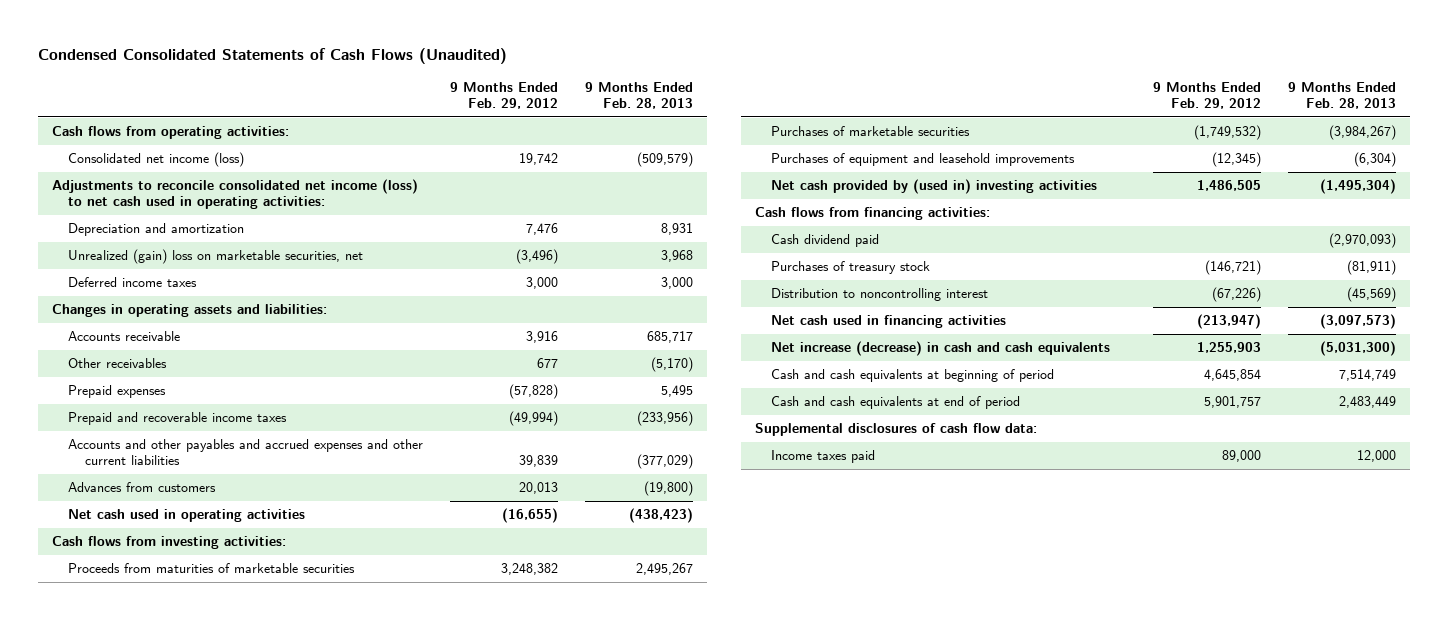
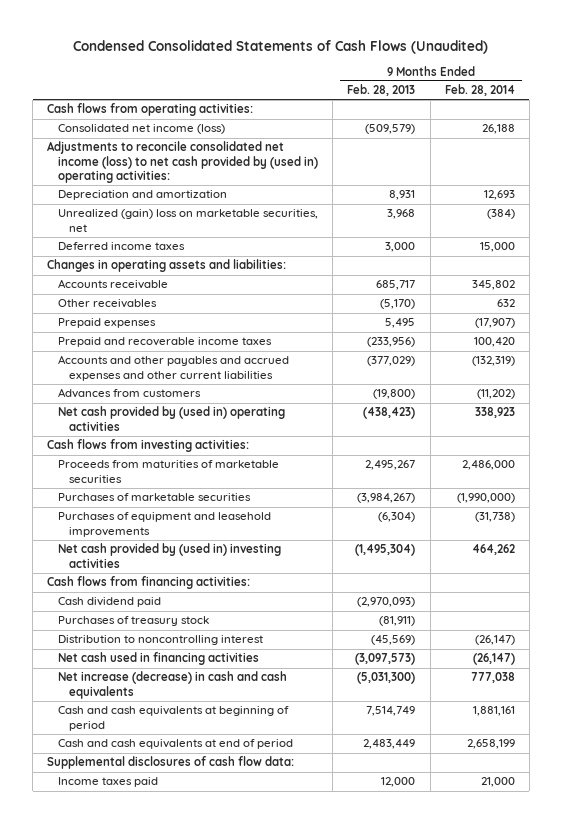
[450,82,559,110] 9 Months Ended Feb. 29, 2012 -> none
none -> [444,84,515,97] Feb. 28, 2014
[51,179,418,210] Adjustments to reconcile consolidated net income (loss) to net cash used in operating activities: -> [47,141,319,183] Adjustments to reconcile consolidated net income (loss) to net cash provided by (used in) operating activities:
[68,509,306,523] Net cash used in operating activities -> [58,406,286,431] Net cash provided by (used in) operating activities

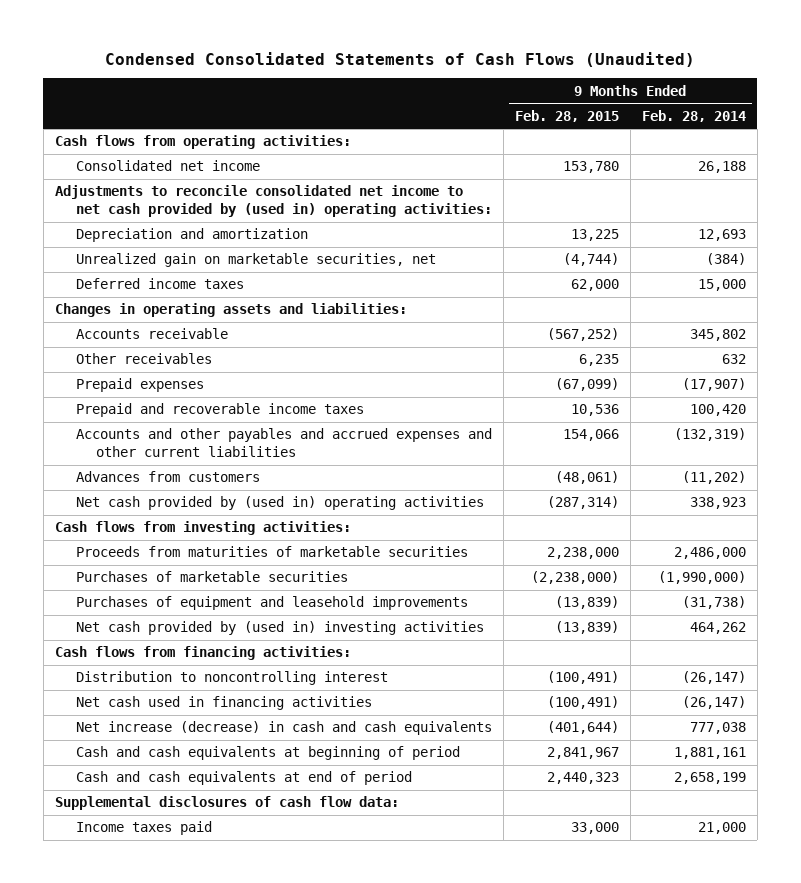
[347,84,416,97] Feb. 28, 2013 -> none
none -> [514,109,619,122] Feb. 28, 2015
[58,124,226,135] Consolidated net income (loss) -> [75,160,260,172] Consolidated net income
[47,141,319,183] Adjustments to reconcile consolidated net income (loss) to net cash provided by (used in) operating activities: -> [54,185,492,218] Adjustments to reconcile consolidated net income to net cash provided by (used in) operating activities:
[58,209,319,232] Unrealized (gain) loss on marketable securities, net -> [75,253,436,268] Unrealized gain on marketable securities, net
[58,597,162,608] Cash dividend paid -> none
[58,616,210,627] Purchases of treasury stock -> none

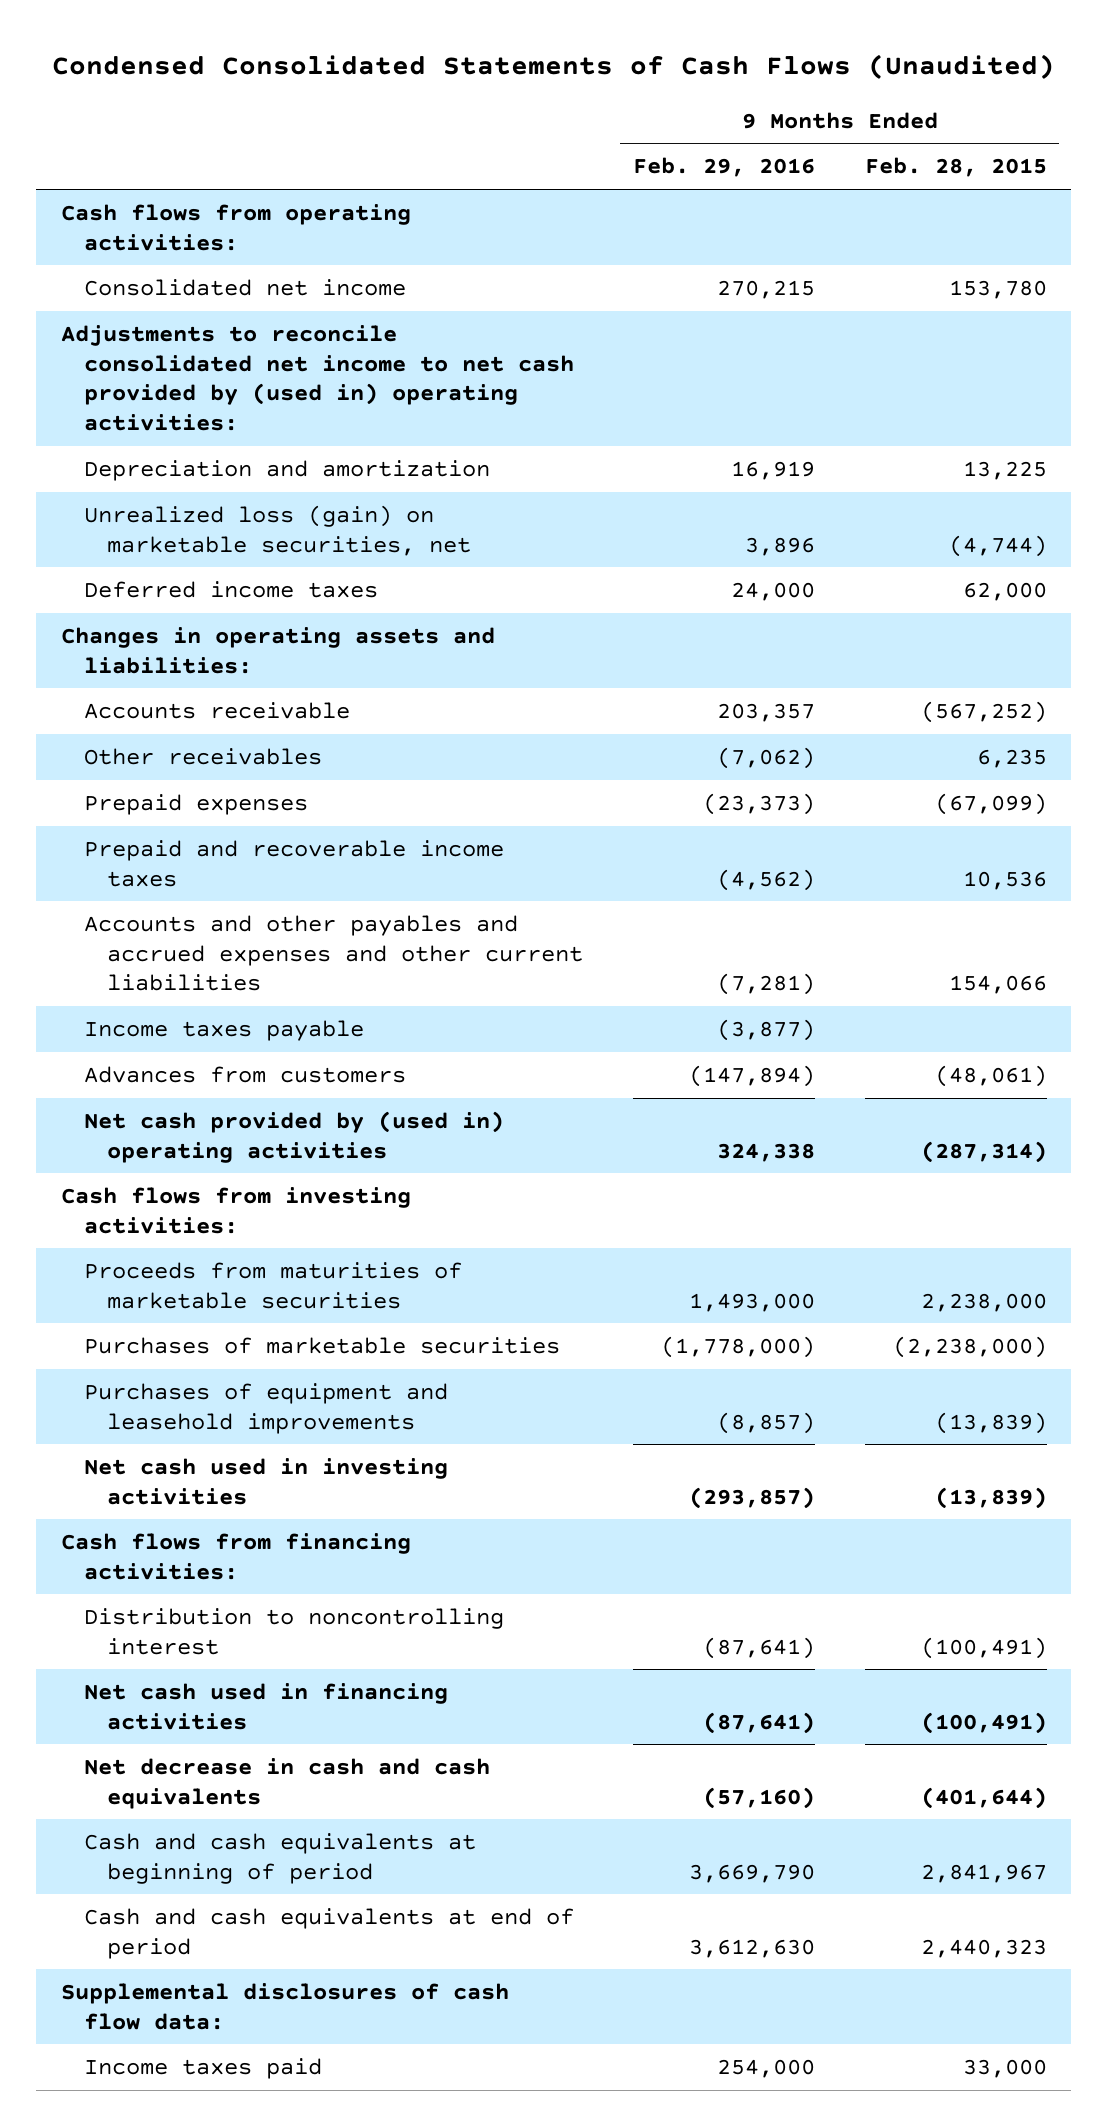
[641,109,746,122] Feb. 28, 2014 -> none
none -> [632,157,815,178] Feb. 29, 2016
[75,253,436,268] Unrealized gain on marketable securities, net -> [84,505,472,556] Unrealized loss (gain) on marketable securities, net
none -> [84,1020,365,1042] Income taxes payable
[75,621,484,636] Net cash provided by (used in) investing activities -> [84,1458,449,1505] Net cash used in investing activities
[75,721,492,736] Net increase (decrease) in cash and cash equivalents -> [84,1758,491,1809] Net decrease in cash and cash equivalents

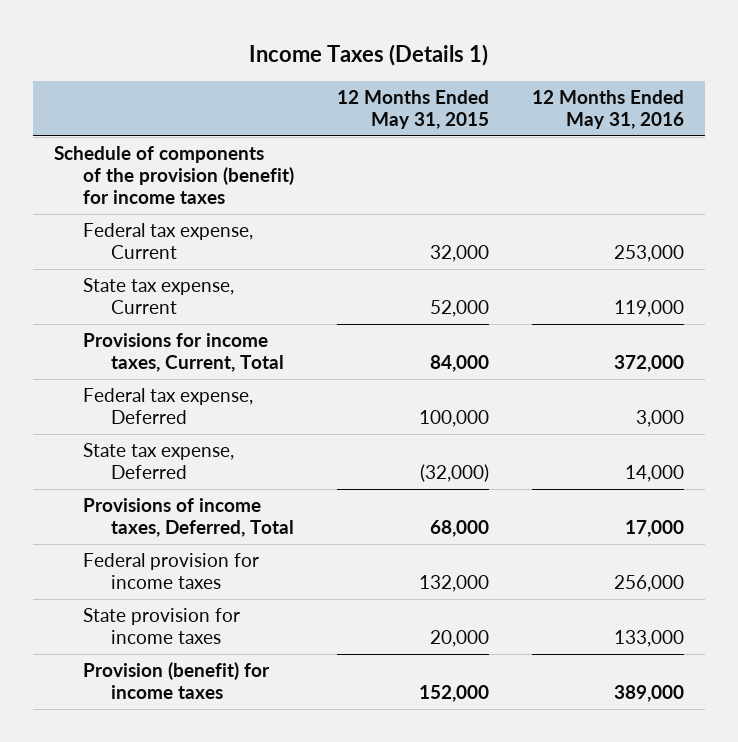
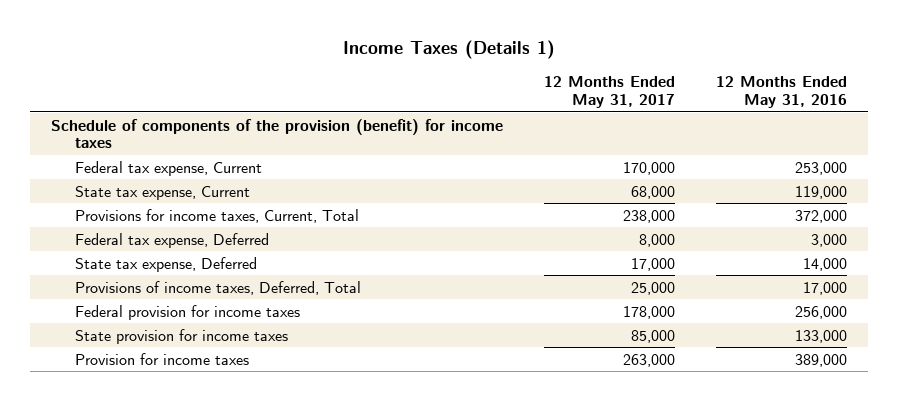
[336,89,489,130] 12 Months Ended May 31, 2015 -> none
none -> [543,76,675,108] 12 Months Ended May 31, 2017
[82,662,270,700] Provision (benefit) for income taxes -> [74,352,249,365] Provision for income taxes

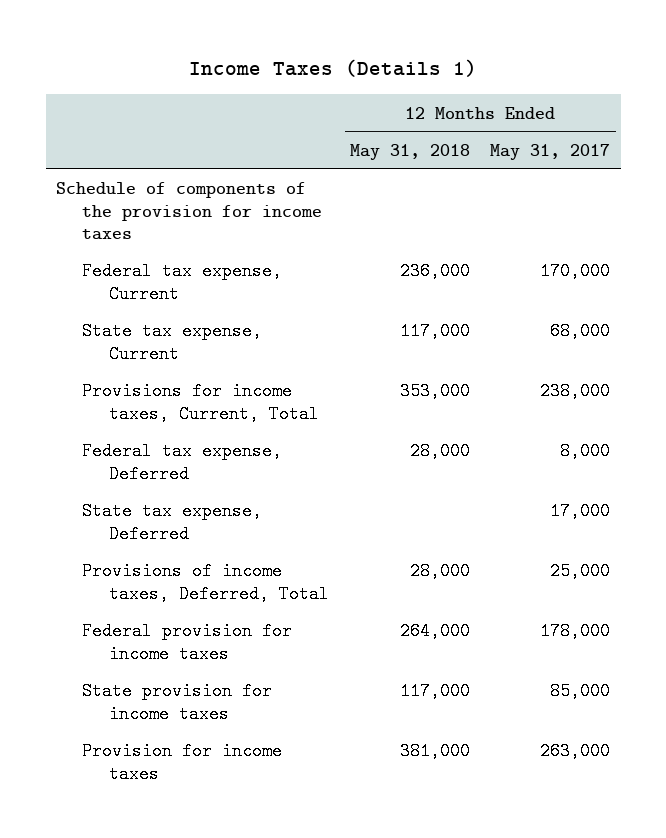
[716,76,848,108] 12 Months Ended May 31, 2016 -> none
none -> [349,144,470,161] May 31, 2018
[50,118,503,149] Schedule of components of the provision (benefit) for income taxes -> [55,182,323,241] Schedule of components of the provision for income taxes

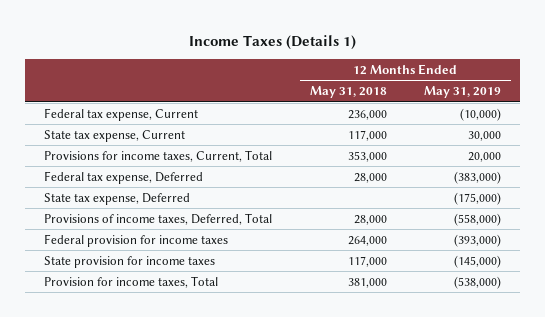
[490,144,611,161] May 31, 2017 -> none
none -> [424,86,502,99] May 31, 2019
[55,182,323,241] Schedule of components of the provision for income taxes -> none
[82,742,283,783] Provision for income taxes -> [44,275,219,288] Provision for income taxes, Total

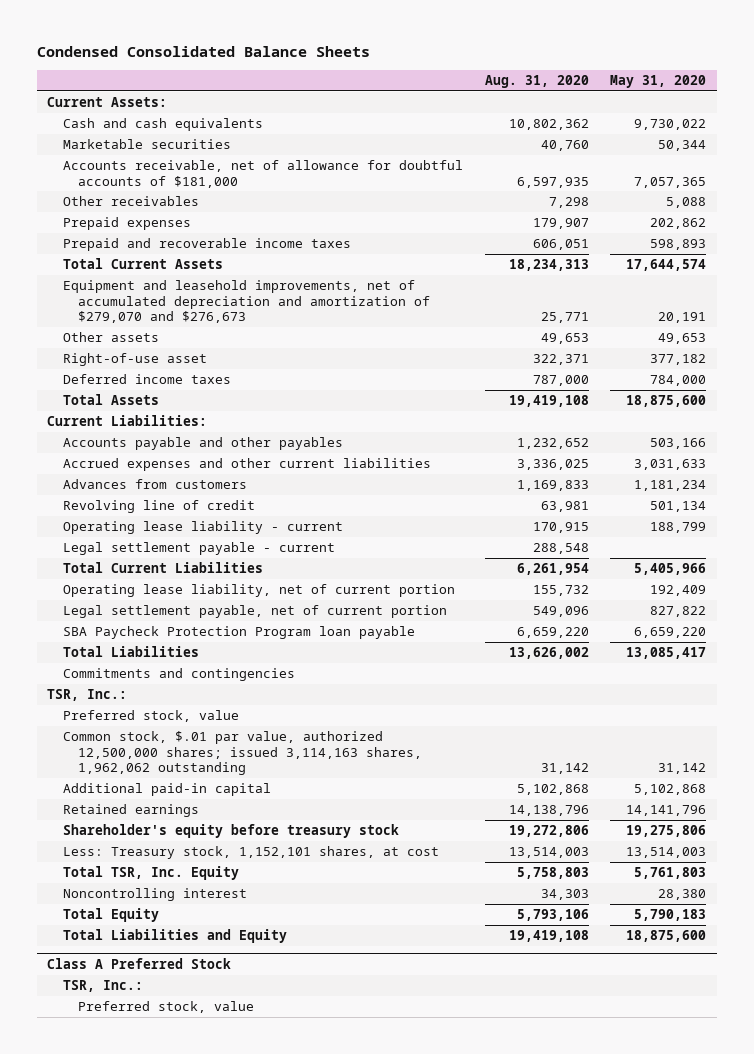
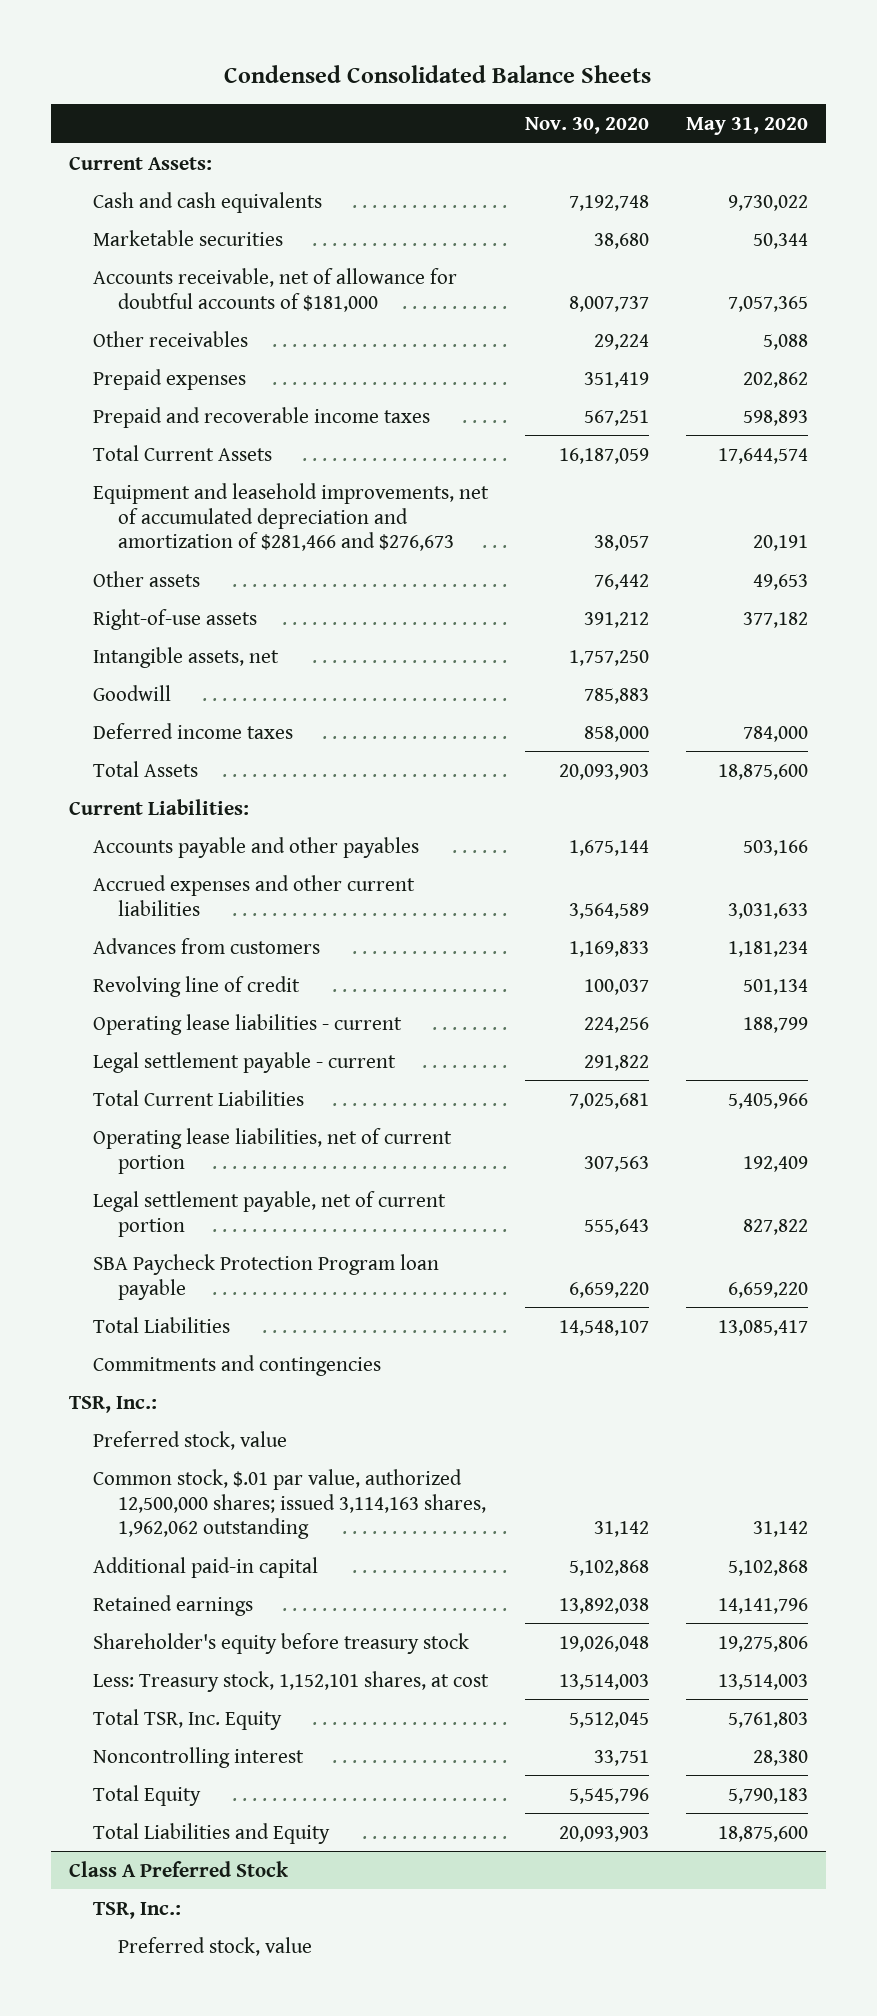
[484,75,589,89] Aug. 31, 2020 -> none
none -> [524,117,649,135] Nov. 30, 2020
[62,280,430,324] Equipment and leasehold improvements, net of accumulated depreciation and amortization of $279,070 and $276,673 -> [93,482,490,552] Equipment and leasehold improvements, net of accumulated depreciation and amortization of $281,466 and $276,673
[62,353,207,367] Right-of-use asset -> [93,608,258,630] Right-of-use assets
none -> [93,646,280,668] Intangible assets, net
none -> [93,684,172,701] Goodwill
[62,521,343,535] Operating lease liability - current -> [93,1013,403,1035] Operating lease liabilities - current
[62,584,455,598] Operating lease liability, net of current portion -> [93,1127,453,1174] Operating lease liabilities, net of current portion

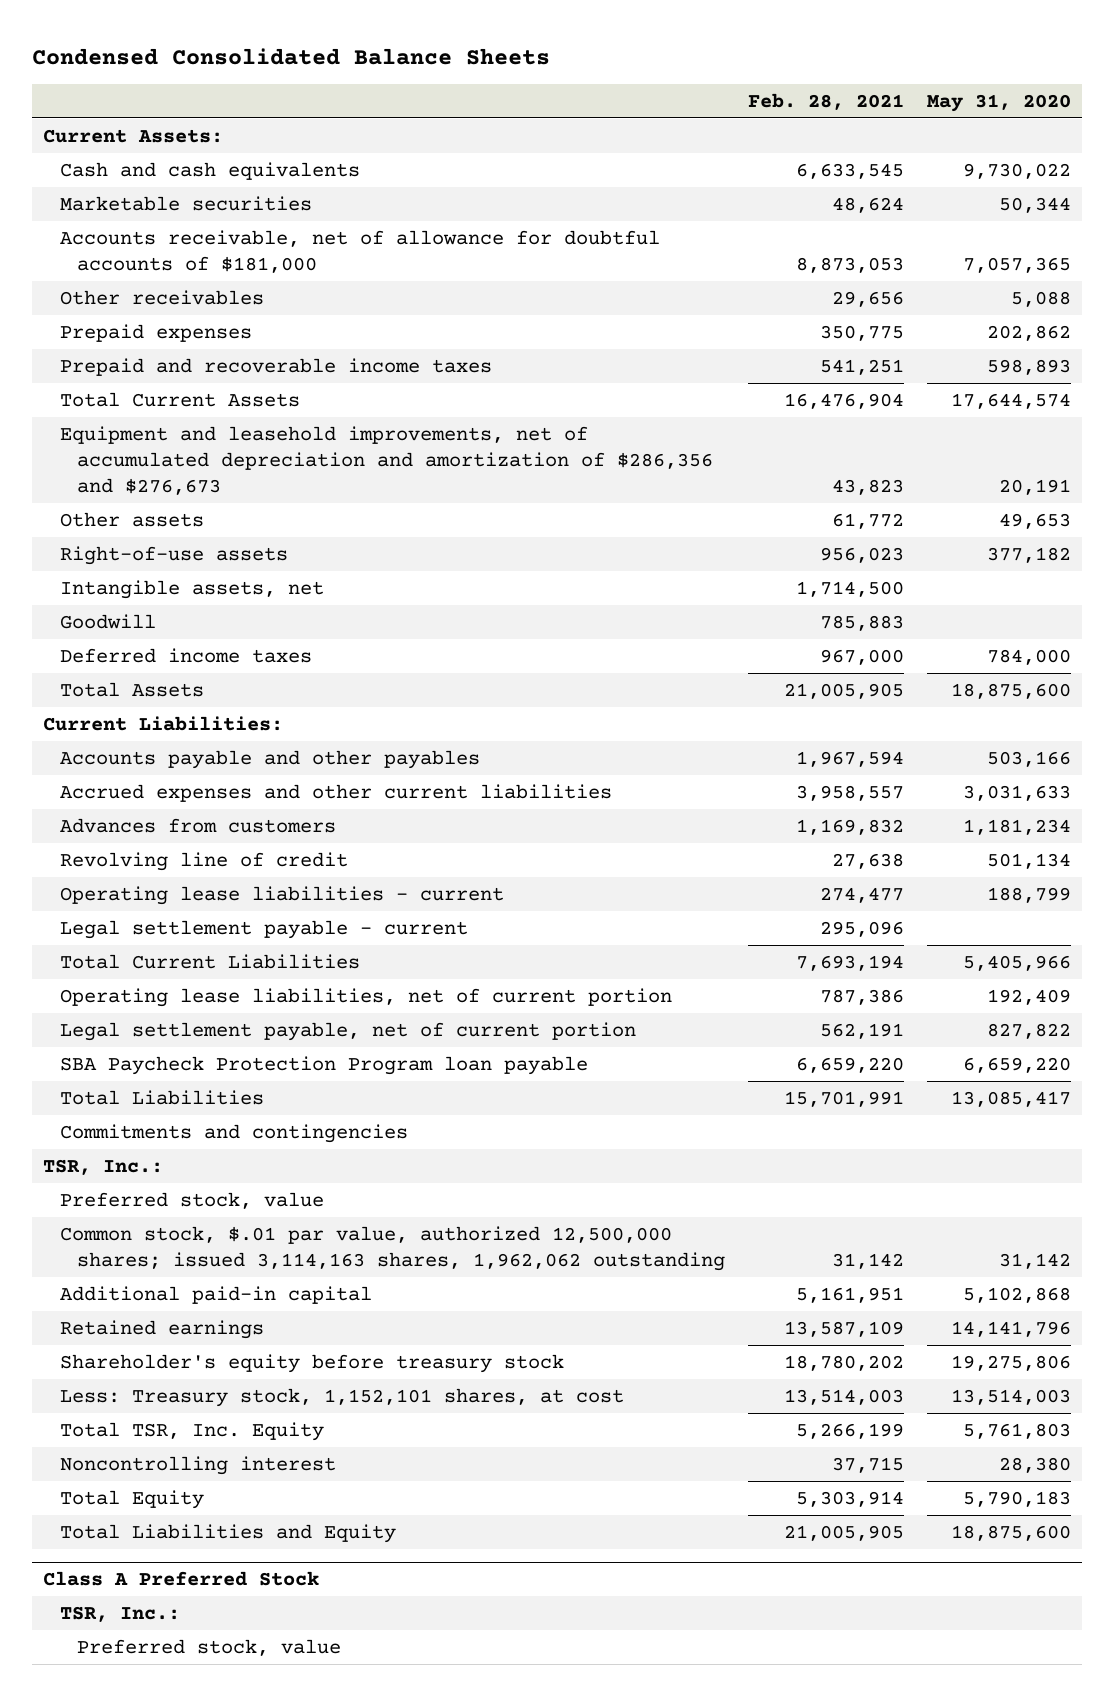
[524,117,649,135] Nov. 30, 2020 -> none
none -> [747,92,904,110] Feb. 28, 2021
[93,482,490,552] Equipment and leasehold improvements, net of accumulated depreciation and amortization of $281,466 and $276,673 -> [60,425,713,496] Equipment and leasehold improvements, net of accumulated depreciation and amortization of $286,356 and $276,673

